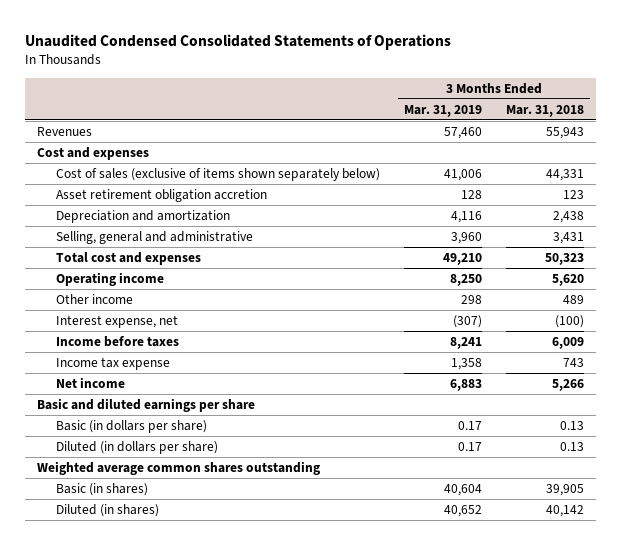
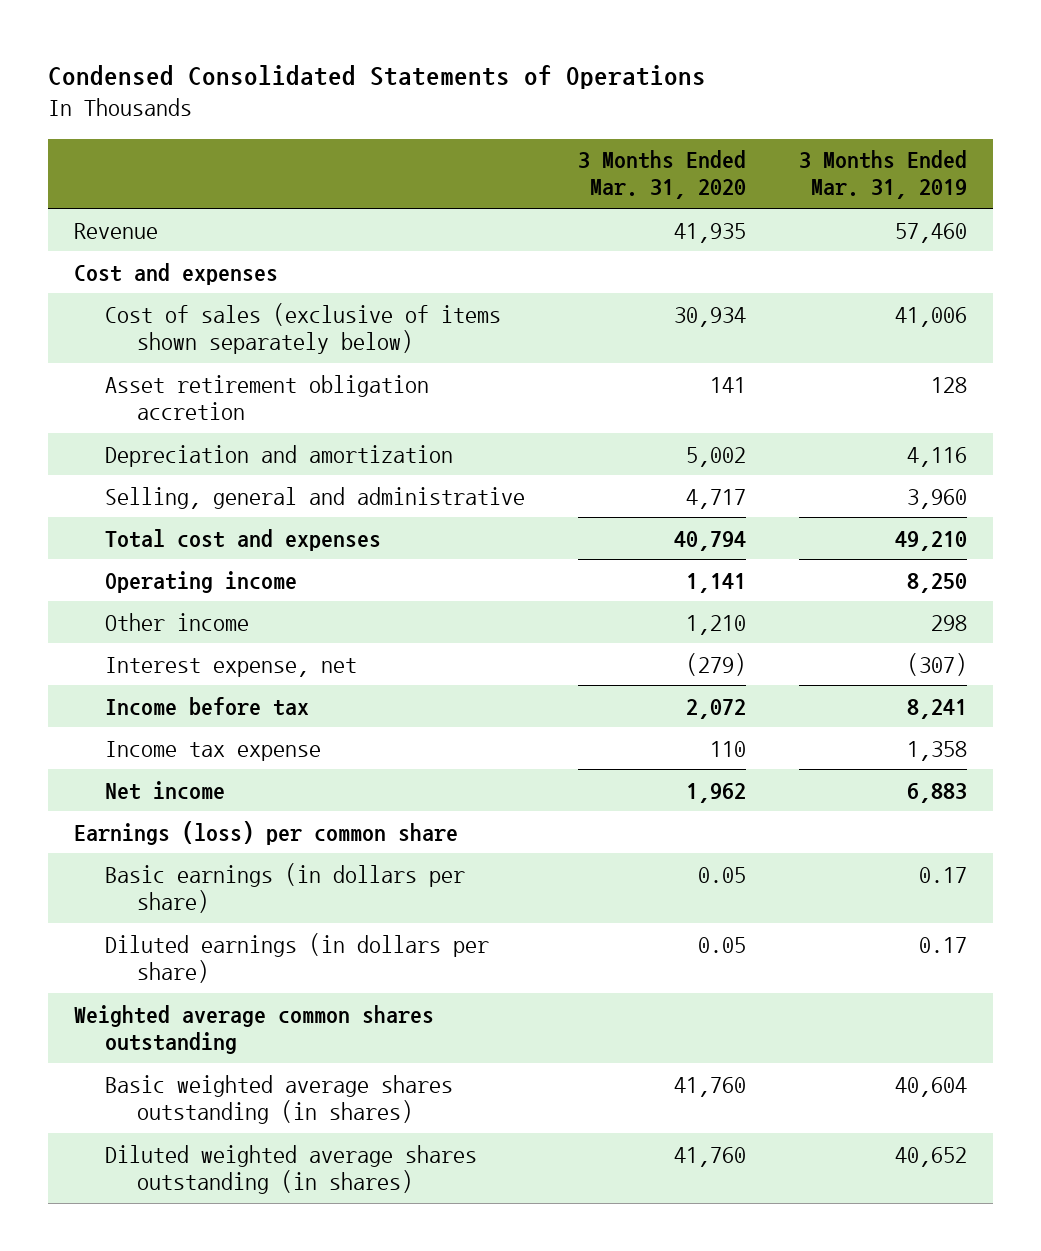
[24,33,451,50] Unaudited Condensed Consolidated Statements of Operations -> [47,64,706,89] Condensed Consolidated Statements of Operations
[506,104,585,117] Mar. 31, 2018 -> none
none -> [578,150,747,200] 3 Months Ended Mar. 31, 2020
[36,126,92,136] Revenues -> [73,222,158,239] Revenue
[56,335,180,347] Income before taxes -> [105,696,310,716] Income before tax
[36,397,255,412] Basic and diluted earnings per share -> [73,820,458,845] Earnings (loss) per common share
[56,419,208,433] Basic (in dollars per share) -> [105,862,466,913] Basic earnings (in dollars per share)
[56,440,219,454] Diluted (in dollars per share) -> [105,932,490,983] Diluted earnings (in dollars per share)
[56,482,149,496] Basic (in shares) -> [105,1074,454,1124] Basic weighted average shares outstanding (in shares)
[56,503,160,517] Diluted (in shares) -> [105,1144,478,1194] Diluted weighted average shares outstanding (in shares)

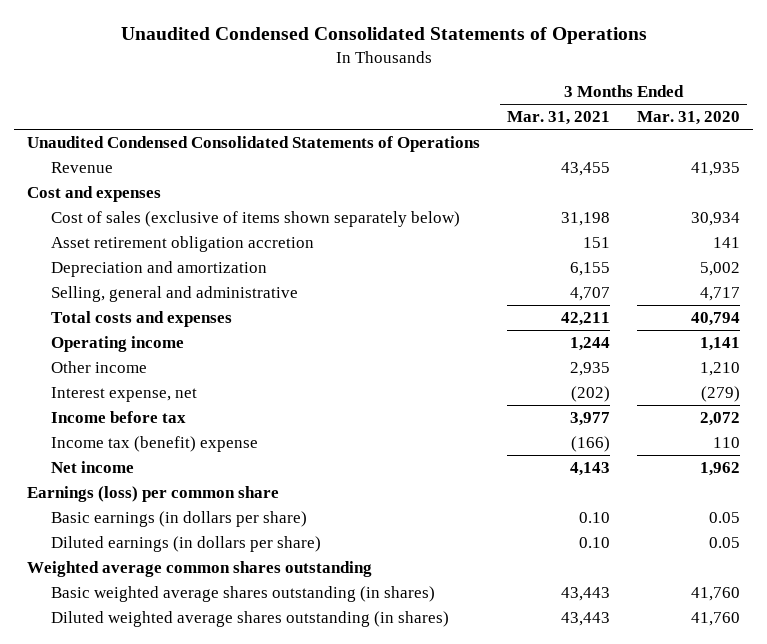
[47,64,706,89] Condensed Consolidated Statements of Operations -> [120,26,647,44] Unaudited Condensed Consolidated Statements of Operations
[798,150,967,200] 3 Months Ended Mar. 31, 2019 -> none
none -> [507,111,611,126] Mar. 31, 2021
none -> [27,135,481,152] Unaudited Condensed Consolidated Statements of Operations
[105,528,382,551] Total cost and expenses -> [51,310,233,327] Total costs and expenses
[105,740,322,761] Income tax expense -> [51,435,259,452] Income tax (benefit) expense

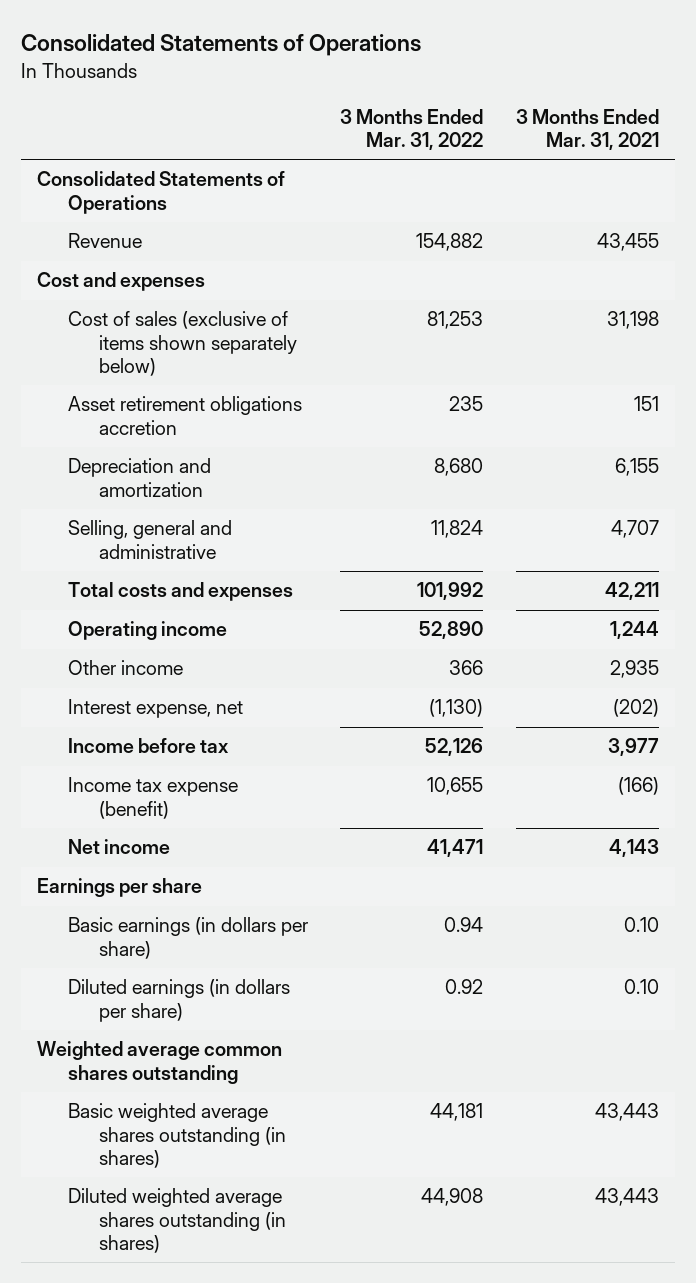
[120,26,647,44] Unaudited Condensed Consolidated Statements of Operations -> [21,34,422,57] Consolidated Statements of Operations
[637,111,741,126] Mar. 31, 2020 -> none
none -> [340,108,484,150] 3 Months Ended Mar. 31, 2022
[27,135,481,152] Unaudited Condensed Consolidated Statements of Operations -> [37,171,286,214] Consolidated Statements of Operations
[51,235,315,252] Asset retirement obligation accretion -> [67,396,302,435] Asset retirement obligations accretion
[51,435,259,452] Income tax (benefit) expense -> [67,777,238,819] Income tax expense (benefit)
[27,485,280,502] Earnings (loss) per common share -> [37,878,203,898] Earnings per share

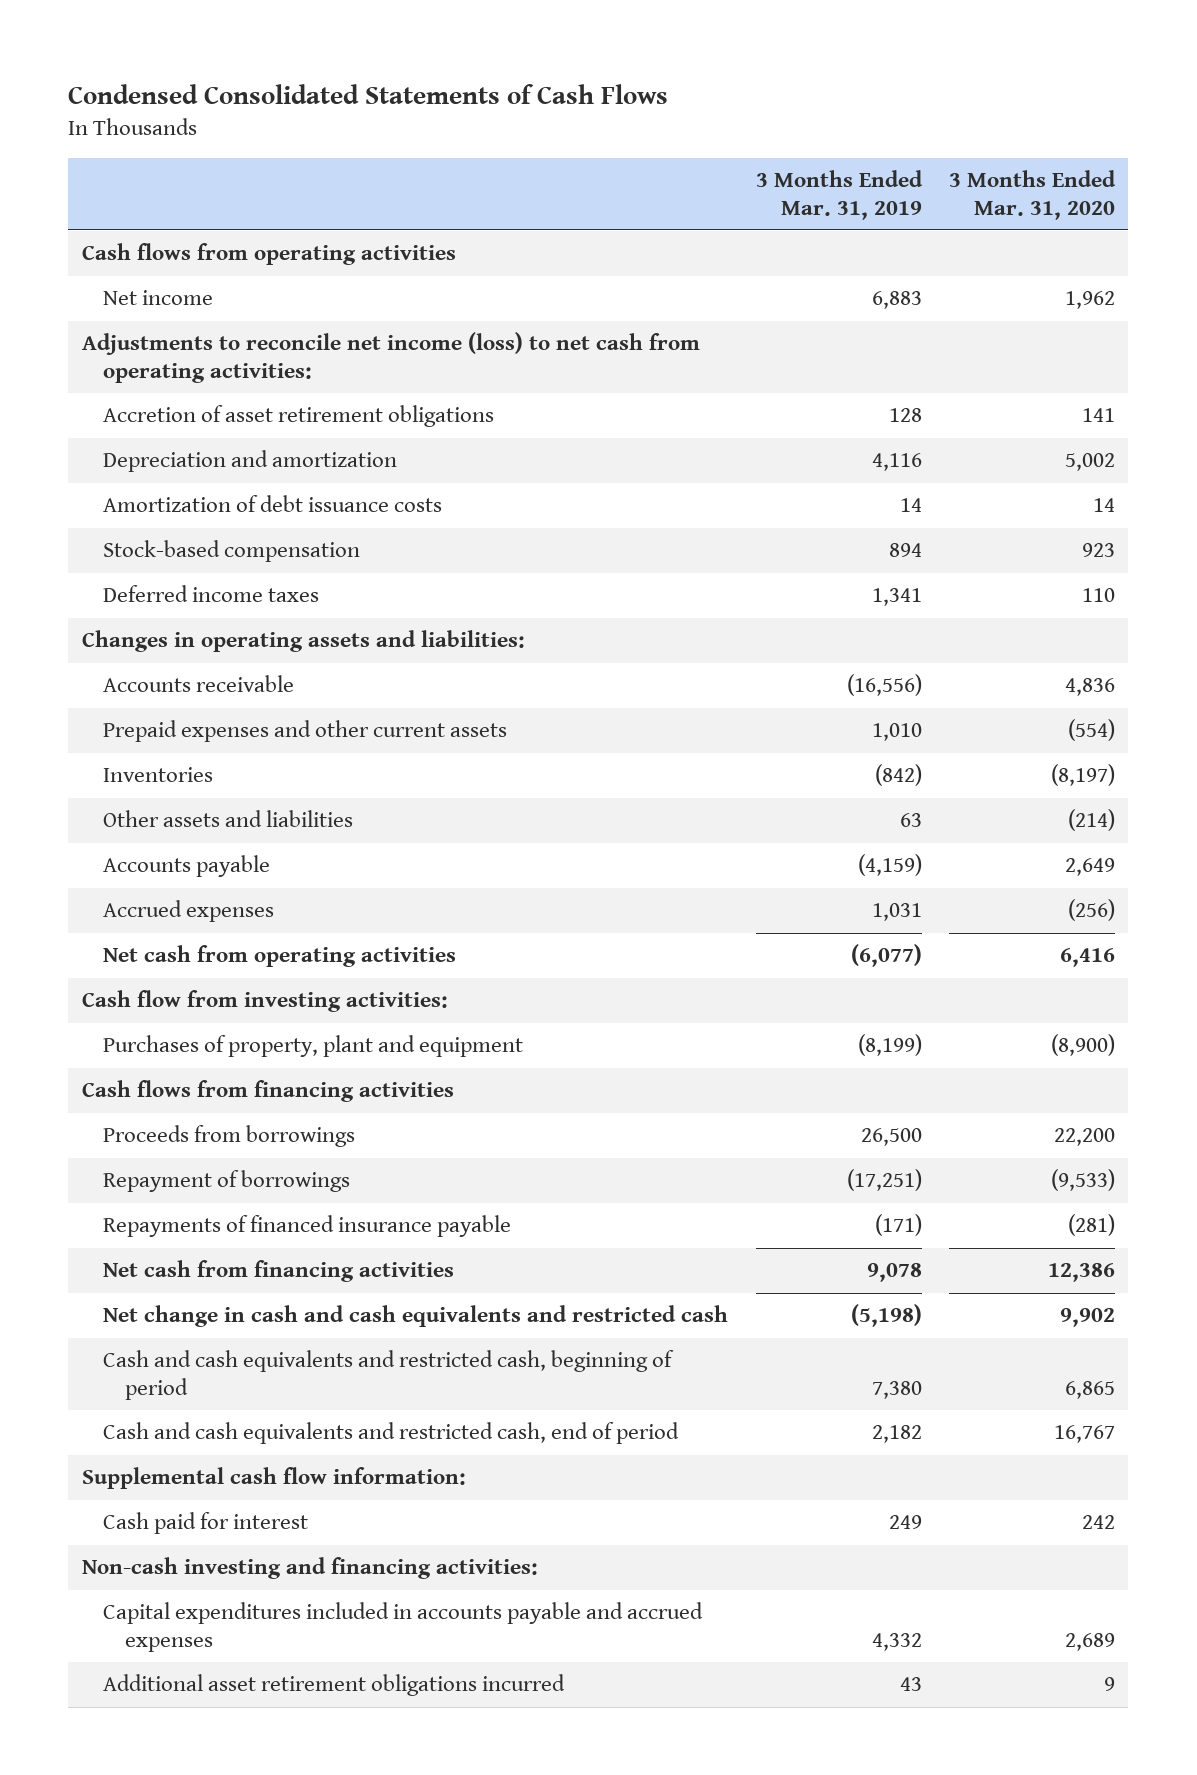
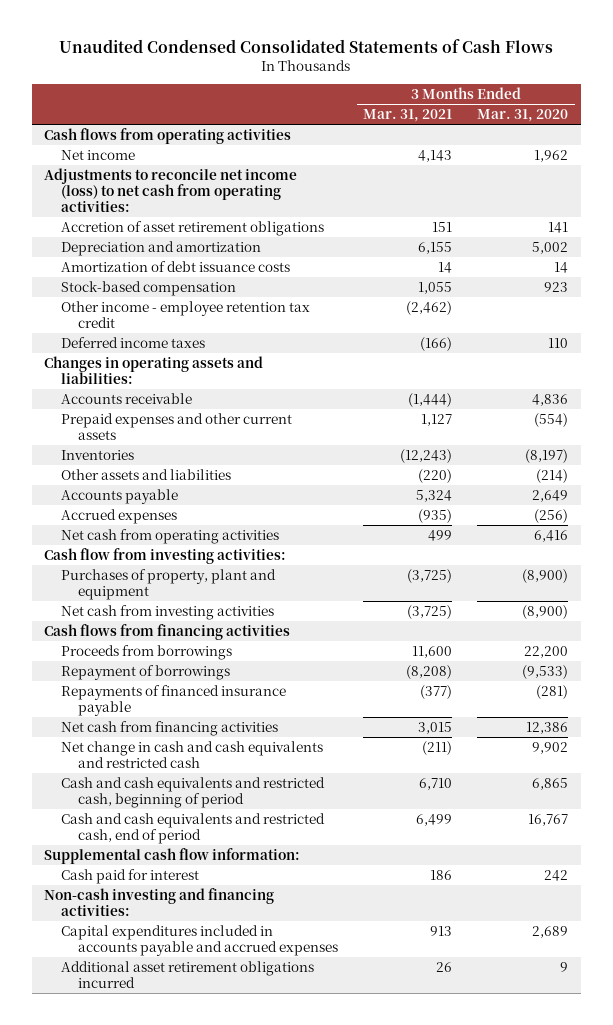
[68,83,669,104] Condensed Consolidated Statements of Cash Flows -> [59,38,554,53] Unaudited Condensed Consolidated Statements of Cash Flows
[755,170,923,220] 3 Months Ended Mar. 31, 2019 -> none
none -> [363,109,453,123] Mar. 31, 2021
none -> [61,300,311,328] Other income - employee retention tax credit
none -> [61,604,275,620] Net cash from investing activities

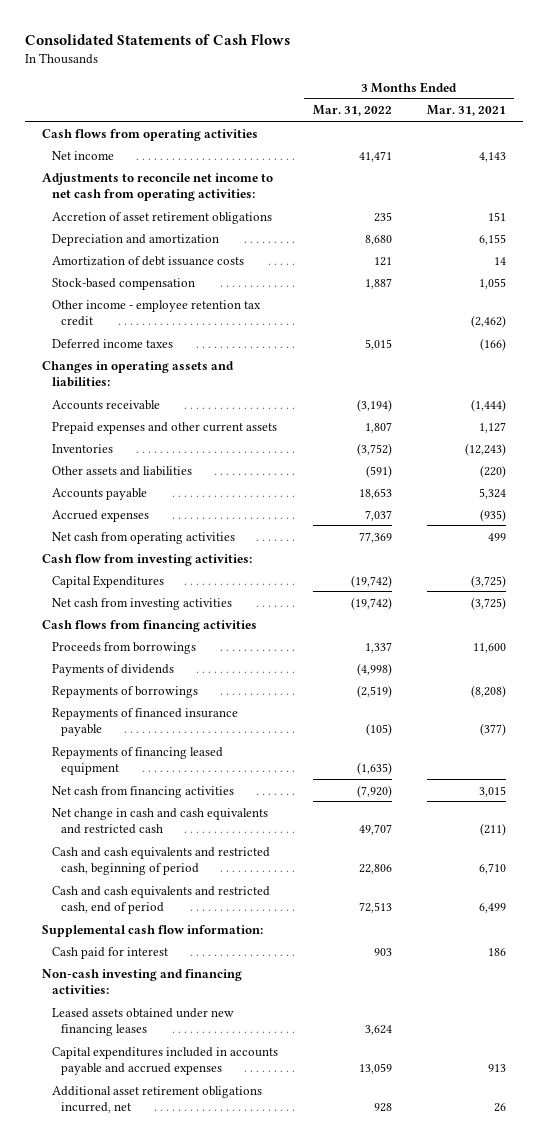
[59,38,554,53] Unaudited Condensed Consolidated Statements of Cash Flows -> [24,34,290,46] Consolidated Statements of Cash Flows
[477,109,569,123] Mar. 31, 2020 -> none
none -> [312,105,392,117] Mar. 31, 2022
[44,167,298,213] Adjustments to reconcile net income (loss) to net cash from operating activities: -> [42,172,274,201] Adjustments to reconcile net income to net cash from operating activities:
[61,568,277,600] Purchases of property, plant and equipment -> [51,574,164,588] Capital Expenditures
none -> [51,663,174,676] Payments of dividends
[61,664,231,680] Repayment of borrowings -> [51,685,198,698] Repayments of borrowings
none -> [51,746,223,775] Repayments of financing leased equipment
none -> [51,1007,234,1036] Leased assets obtained under new financing leases
[61,960,315,988] Additional asset retirement obligations incurred -> [51,1085,262,1113] Additional asset retirement obligations incurred, net

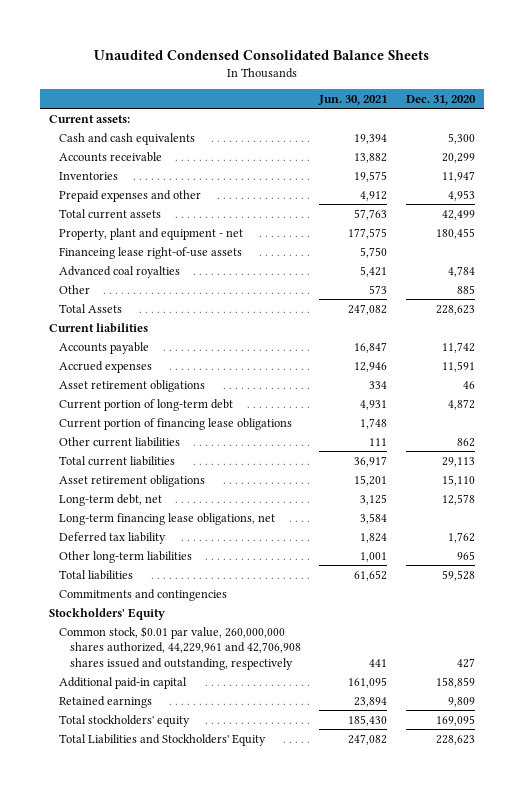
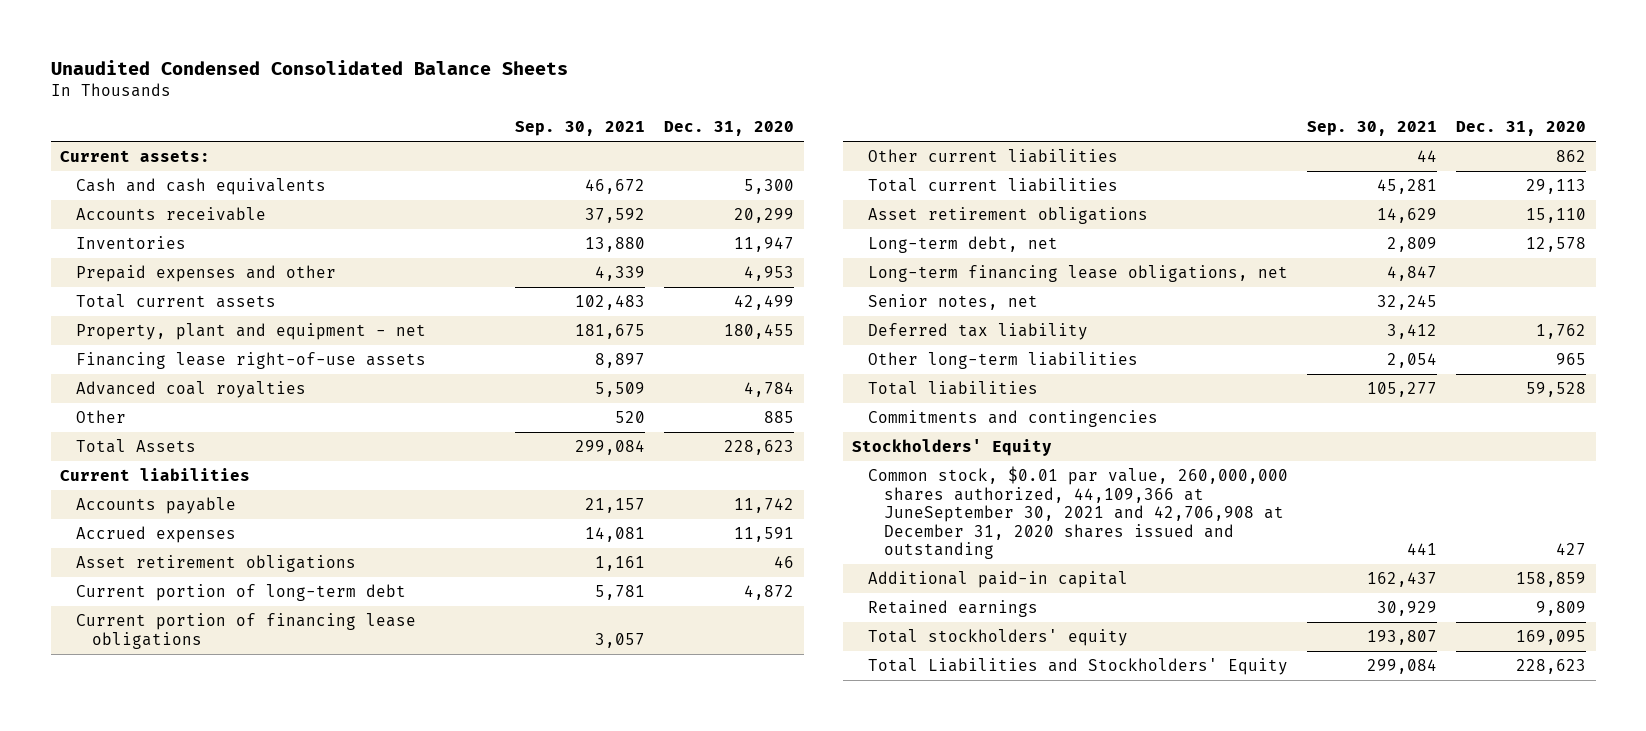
[318,94,388,105] Jun. 30, 2021 -> none
none -> [515,120,646,136] Sep. 30, 2021
[59,246,243,259] Financeing lease right-of-use assets -> [76,352,427,370] Financing lease right-of-use assets
none -> [868,294,1039,311] Senior notes, net
[59,625,301,670] Common stock, $0.01 par value, 260,000,000 shares authorized, 44,229,961 and 42,706,908 shares issued and outstanding, respectively -> [868,466,1289,560] Common stock, $0.01 par value, 260,000,000 shares authorized, 44,109,366 at JuneSeptember 30, 2021 and 42,706,908 at December 31, 2020 shares issued and outstanding

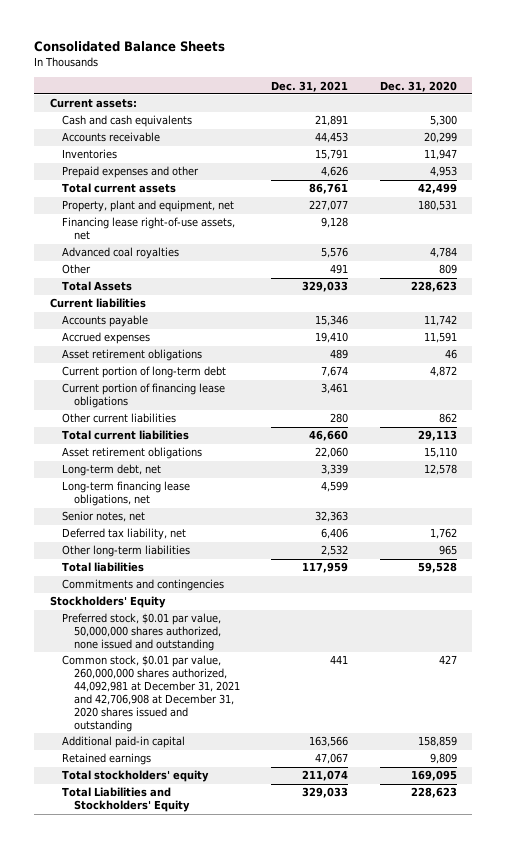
[50,60,568,76] Unaudited Condensed Consolidated Balance Sheets -> [34,41,226,53] Consolidated Balance Sheets
[515,120,646,136] Sep. 30, 2021 -> none
none -> [271,80,349,92] Dec. 31, 2021
[76,323,427,341] Property, plant and equipment - net -> [62,200,235,213] Property, plant and equipment, net
[724,324,795,340] 180,455 -> [417,200,457,212] 180,531
[76,352,427,370] Financing lease right-of-use assets -> [62,217,236,241] Financing lease right-of-use assets, net
[764,411,795,424] 885 -> [438,264,457,275] 809
[868,323,1089,341] Deferred tax liability -> [62,528,187,541] Deferred tax liability, net
none -> [62,613,222,652] Preferred stock, $0.01 par value, 50,000,000 shares authorized, none issued and outstanding
[868,466,1289,560] Common stock, $0.01 par value, 260,000,000 shares authorized, 44,109,366 at JuneSeptember 30, 2021 and 42,706,908 at December 31, 2020 shares issued and outstanding -> [62,655,240,732] Common stock, $0.01 par value, 260,000,000 shares authorized, 44,092,981 at December 31, 2021 and 42,706,908 at December 31, 2020 shares issued and outstanding

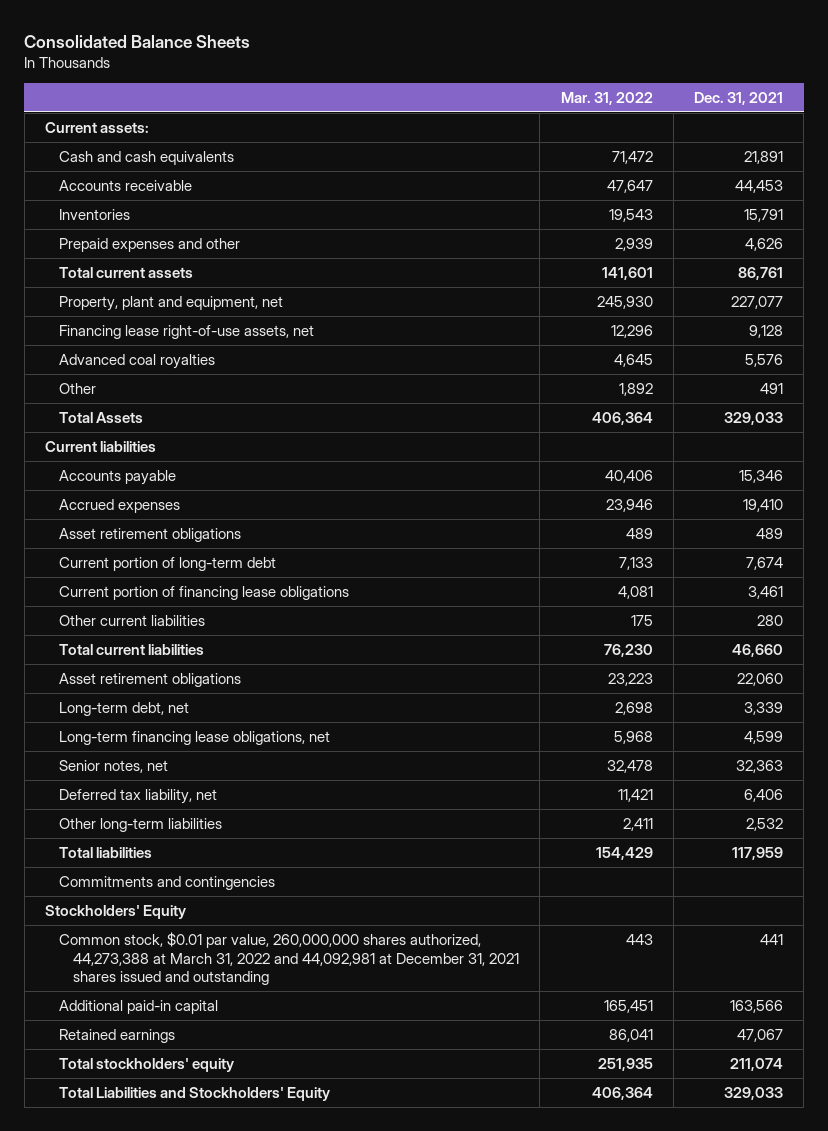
[379,80,457,92] Dec. 31, 2020 -> none
none -> [560,91,653,105] Mar. 31, 2022
[62,613,222,652] Preferred stock, $0.01 par value, 50,000,000 shares authorized, none issued and outstanding -> none
[62,655,240,732] Common stock, $0.01 par value, 260,000,000 shares authorized, 44,092,981 at December 31, 2021 and 42,706,908 at December 31, 2020 shares issued and outstanding -> [59,932,520,986] Common stock, $0.01 par value, 260,000,000 shares authorized, 44,273,388 at March 31, 2022 and 44,092,981 at December 31, 2021 shares issued and outstanding

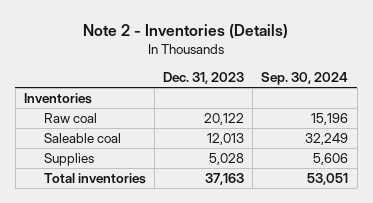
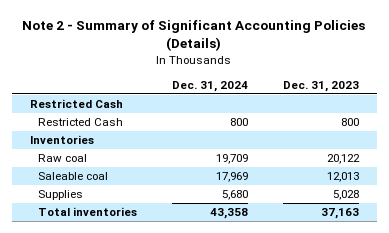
[83,24,289,40] Note 2 - Inventories (Details) -> [22,20,366,52] Note 2 - Summary of Significant Accounting Policies (Details)
[261,72,349,86] Sep. 30, 2024 -> none
none -> [172,80,249,92] Dec. 31, 2024
none -> [29,99,123,109] Restricted Cash
none -> [37,118,123,127] Restricted Cash

